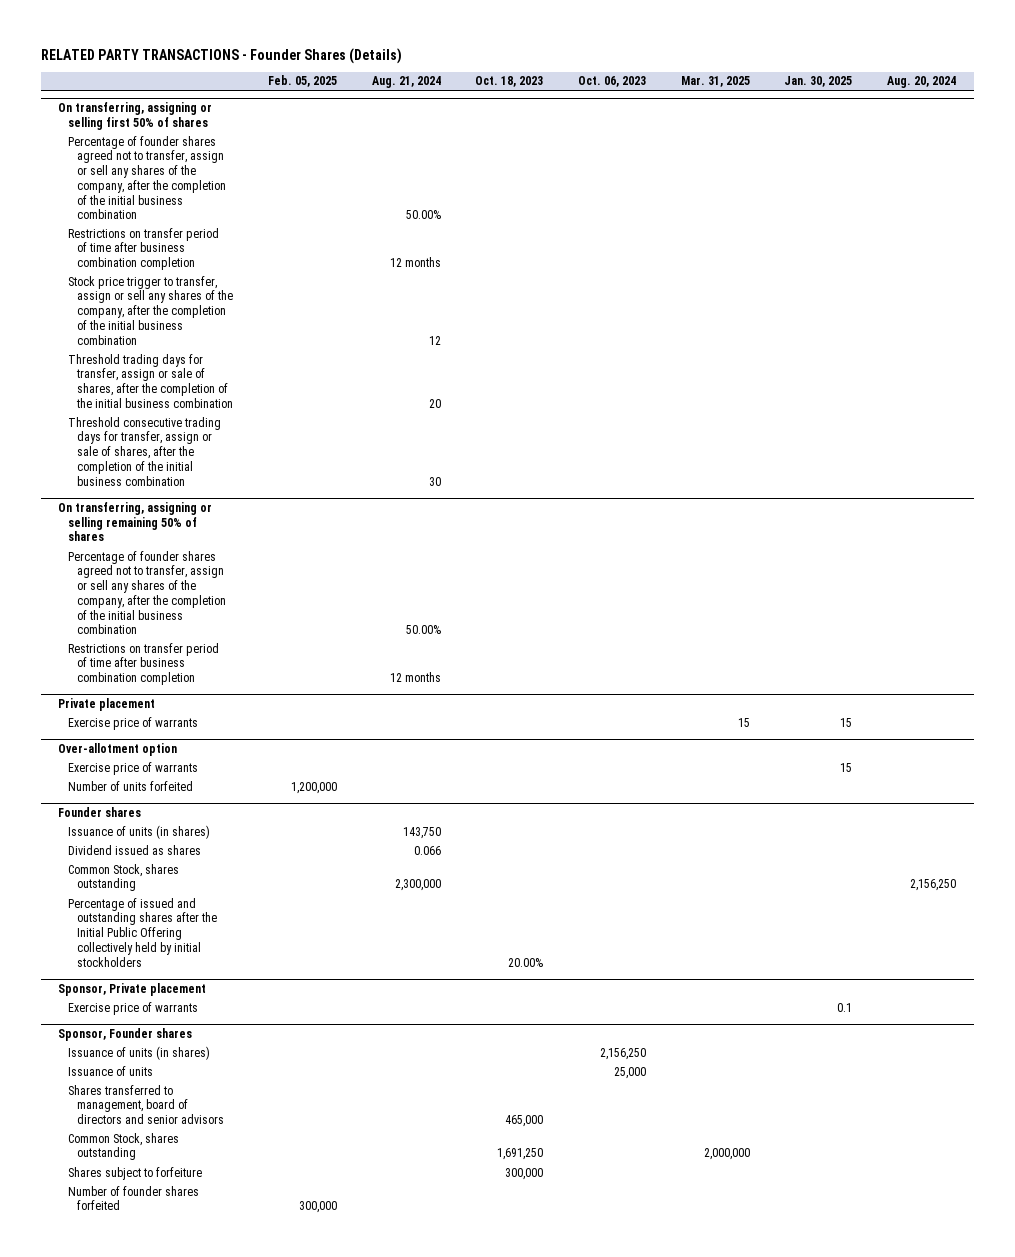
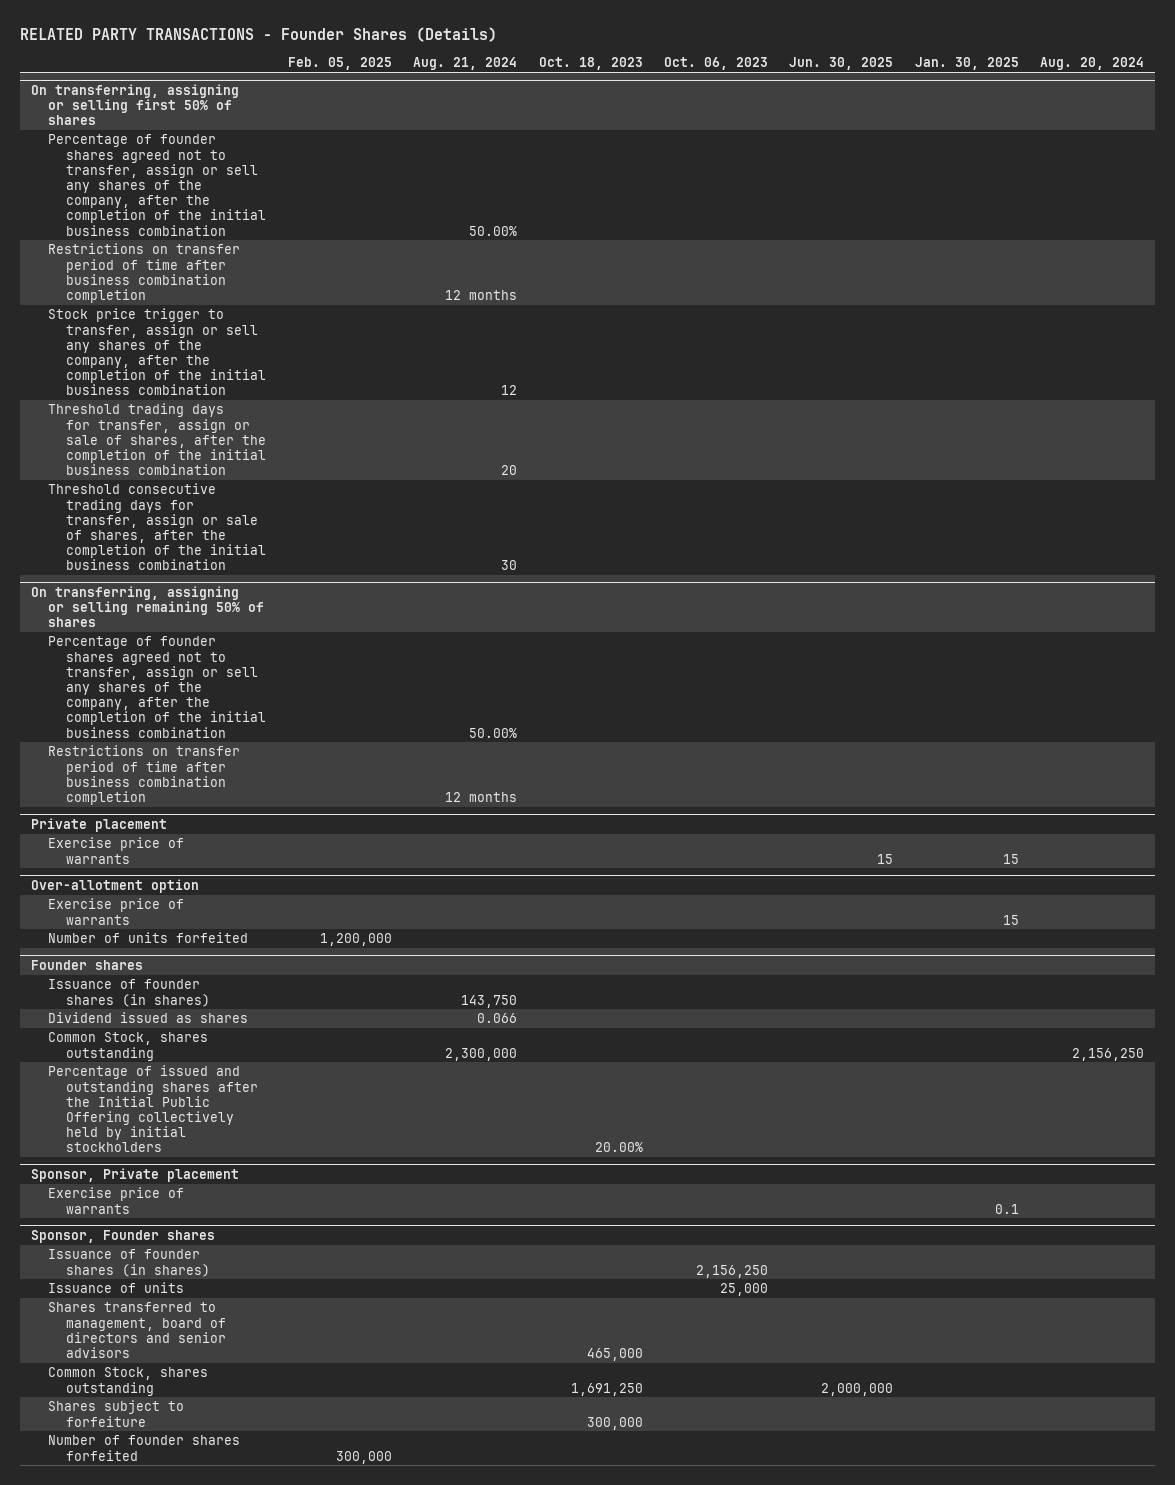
[680,76,750,88] Mar. 31, 2025 -> none
none -> [789,57,894,71] Jun. 30, 2025
[67,824,210,839] Issuance of units (in shares) -> [48,979,211,1007] Issuance of founder shares (in shares)
[67,1045,210,1060] Issuance of units (in shares) -> [48,1249,211,1277] Issuance of founder shares (in shares)

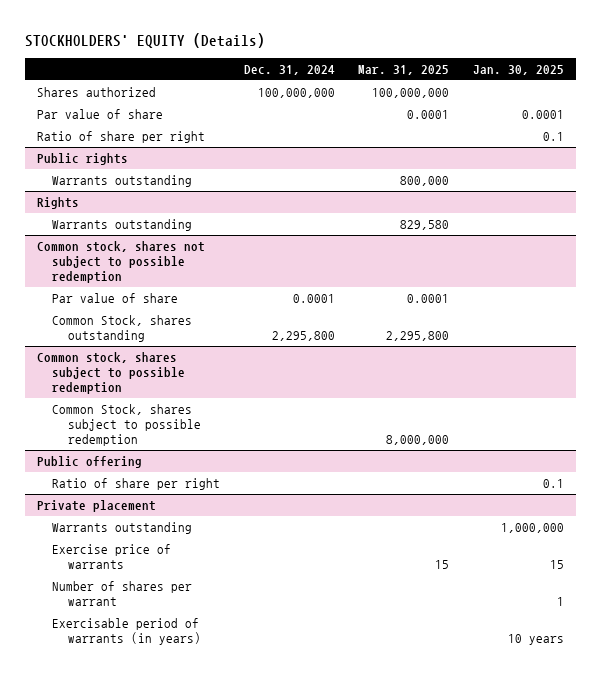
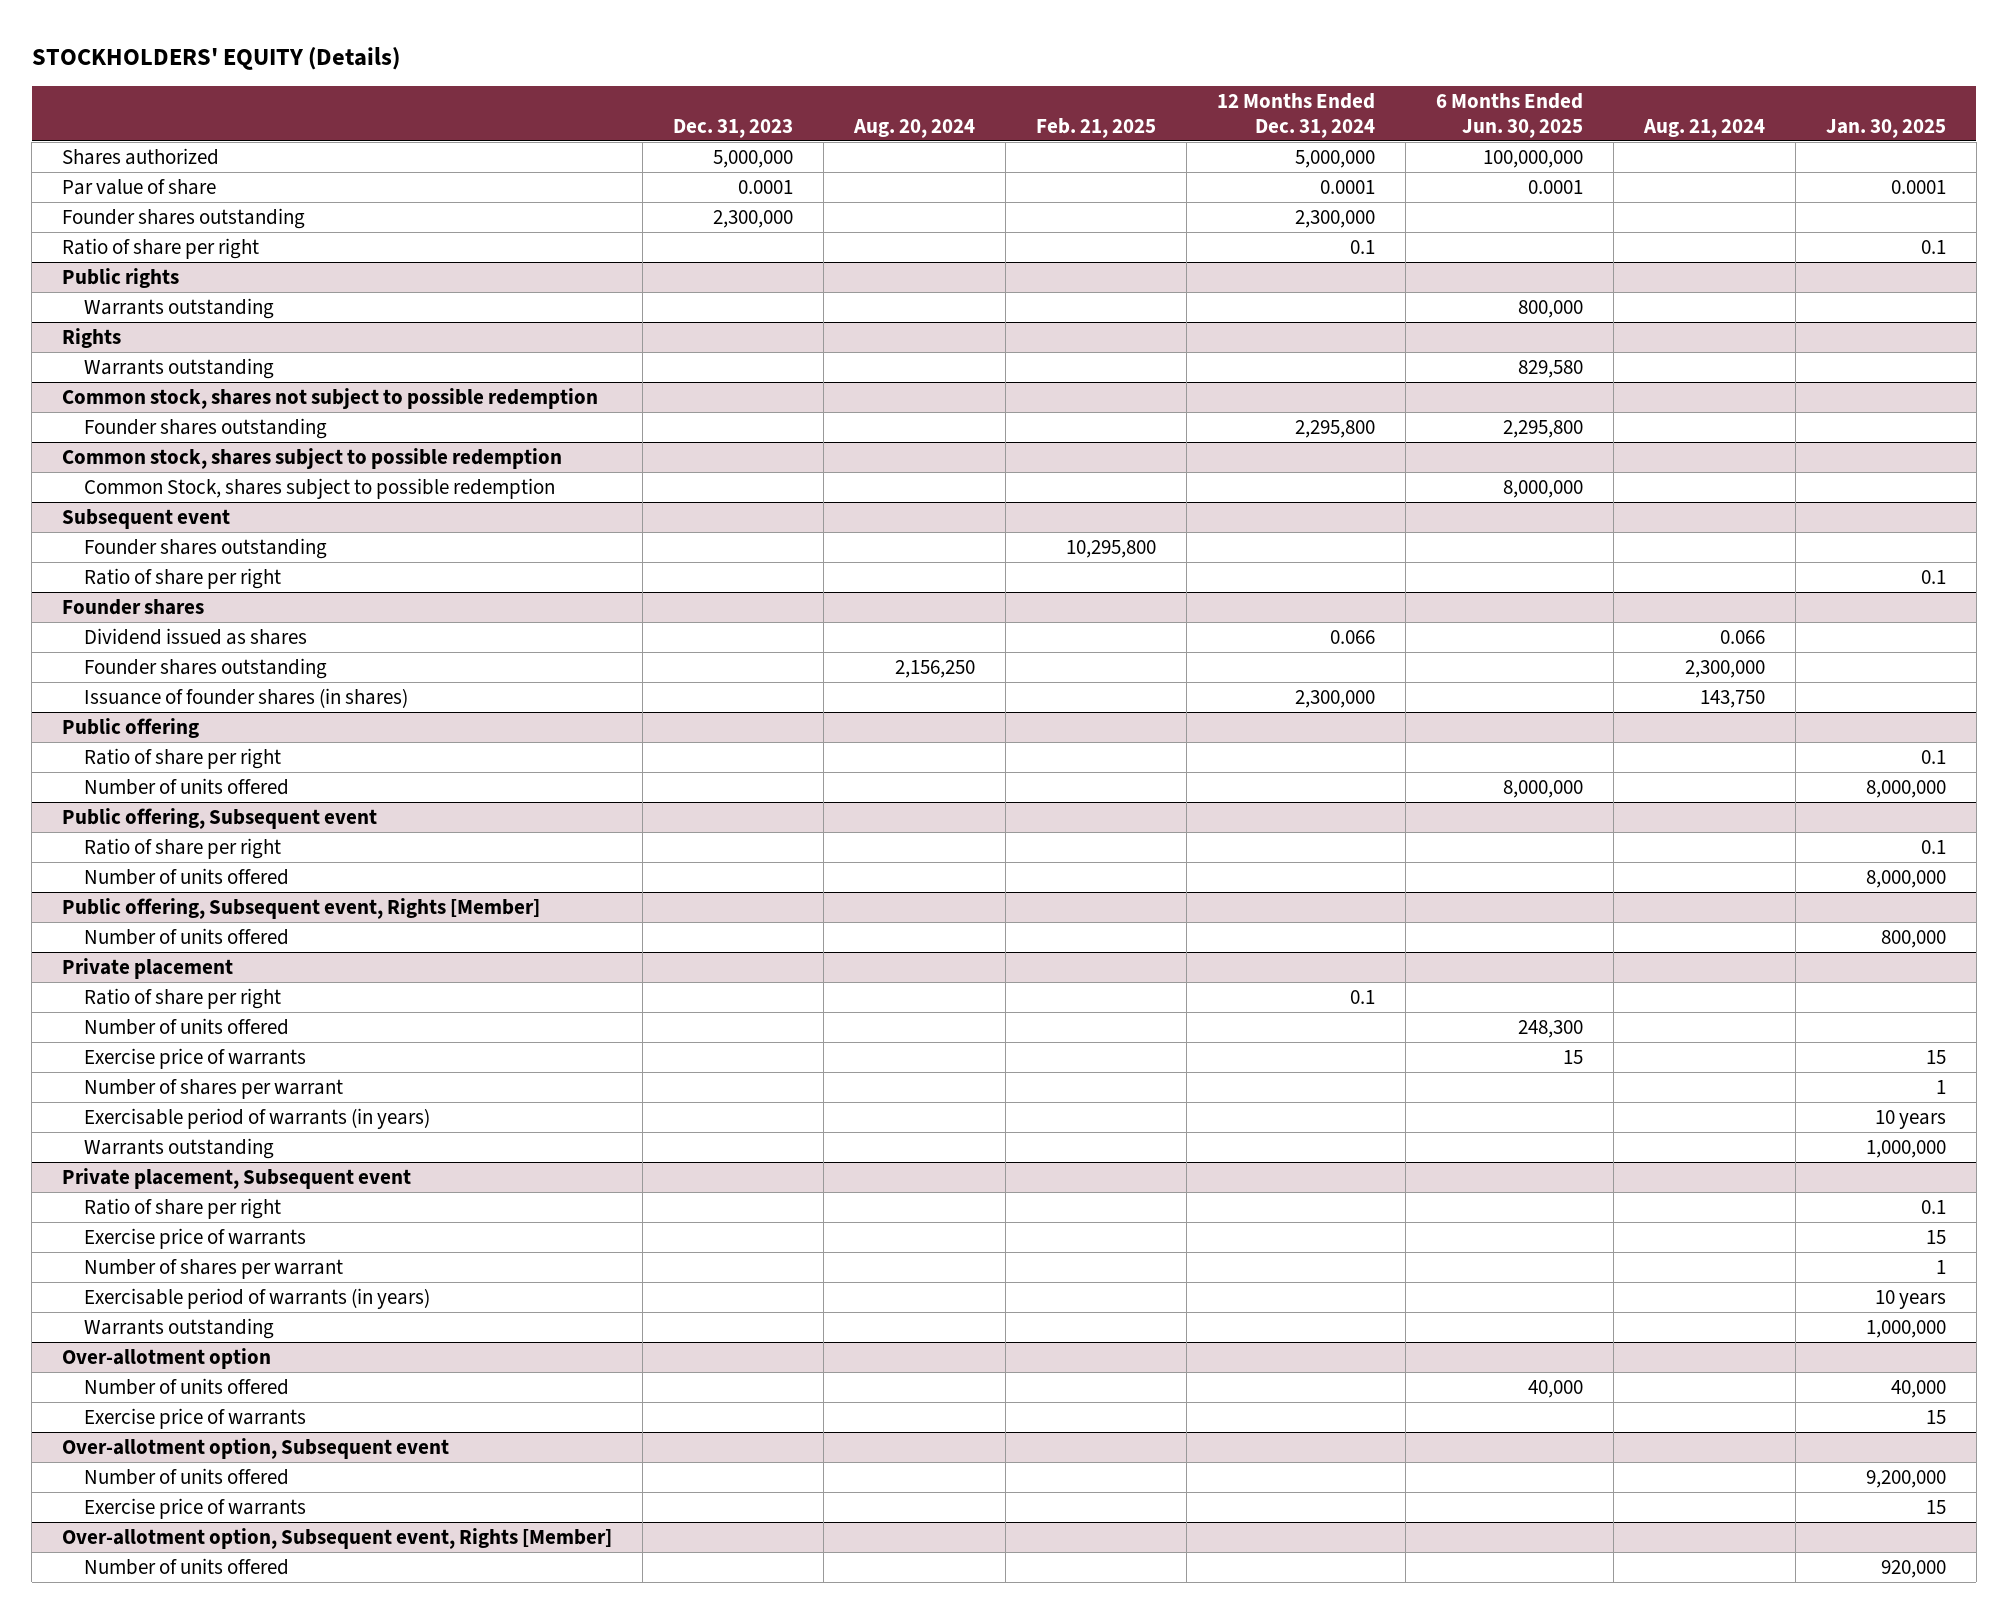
[243,64,335,75] Dec. 31, 2024 -> none
[358,64,450,75] Mar. 31, 2025 -> none
none -> [673,118,794,138] Dec. 31, 2023
none -> [853,118,976,138] Aug. 20, 2024
none -> [1036,117,1157,138] Feb. 21, 2025
none -> [1217,93,1376,138] 12 Months Ended Dec. 31, 2024
none -> [1435,93,1583,138] 6 Months Ended Jun. 30, 2025
none -> [1642,118,1765,138] Aug. 21, 2024
none -> [62,208,306,230] Founder shares outstanding
[52,293,179,304] Par value of share -> none
[52,315,193,343] Common Stock, shares outstanding -> [84,418,328,440] Founder shares outstanding
none -> [62,509,231,530] Subsequent event
none -> [84,538,328,560] Founder shares outstanding
none -> [84,568,282,590] Ratio of share per right
none -> [62,599,205,616] Founder shares
none -> [84,628,308,646] Dividend issued as shares
none -> [84,658,328,680] Founder shares outstanding
none -> [84,688,409,709] Issuance of founder shares (in shares)
none -> [84,778,290,796] Number of units offered
none -> [62,808,378,830] Public offering, Subsequent event
none -> [84,838,282,860] Ratio of share per right
none -> [84,868,290,886] Number of units offered
none -> [62,898,541,920] Public offering, Subsequent event, Rights [Member]
none -> [84,928,290,946] Number of units offered
none -> [84,988,282,1010] Ratio of share per right
none -> [84,1018,290,1036] Number of units offered
[52,522,193,535] Warrants outstanding -> [84,1138,275,1160] Warrants outstanding
none -> [62,1168,412,1190] Private placement, Subsequent event
none -> [84,1198,282,1220] Ratio of share per right
none -> [84,1228,307,1250] Exercise price of warrants
none -> [84,1259,344,1280] Number of shares per warrant
none -> [84,1288,431,1310] Exercisable period of warrants (in years)
none -> [84,1318,275,1340] Warrants outstanding
none -> [62,1348,272,1370] Over-allotment option
none -> [84,1378,290,1396] Number of units offered
none -> [84,1408,307,1430] Exercise price of warrants
none -> [62,1438,450,1460] Over-allotment option, Subsequent event
none -> [84,1468,290,1486] Number of units offered
none -> [84,1498,307,1520] Exercise price of warrants
none -> [62,1528,613,1550] Over-allotment option, Subsequent event, Rights [Member]
none -> [84,1558,290,1576] Number of units offered

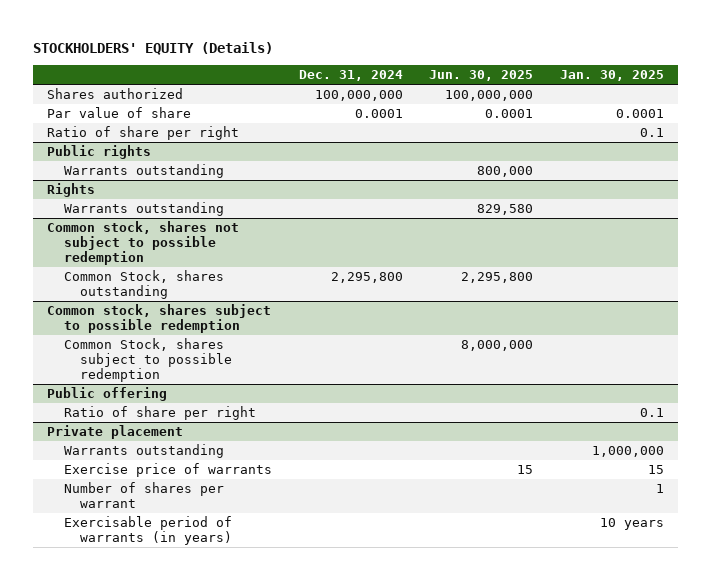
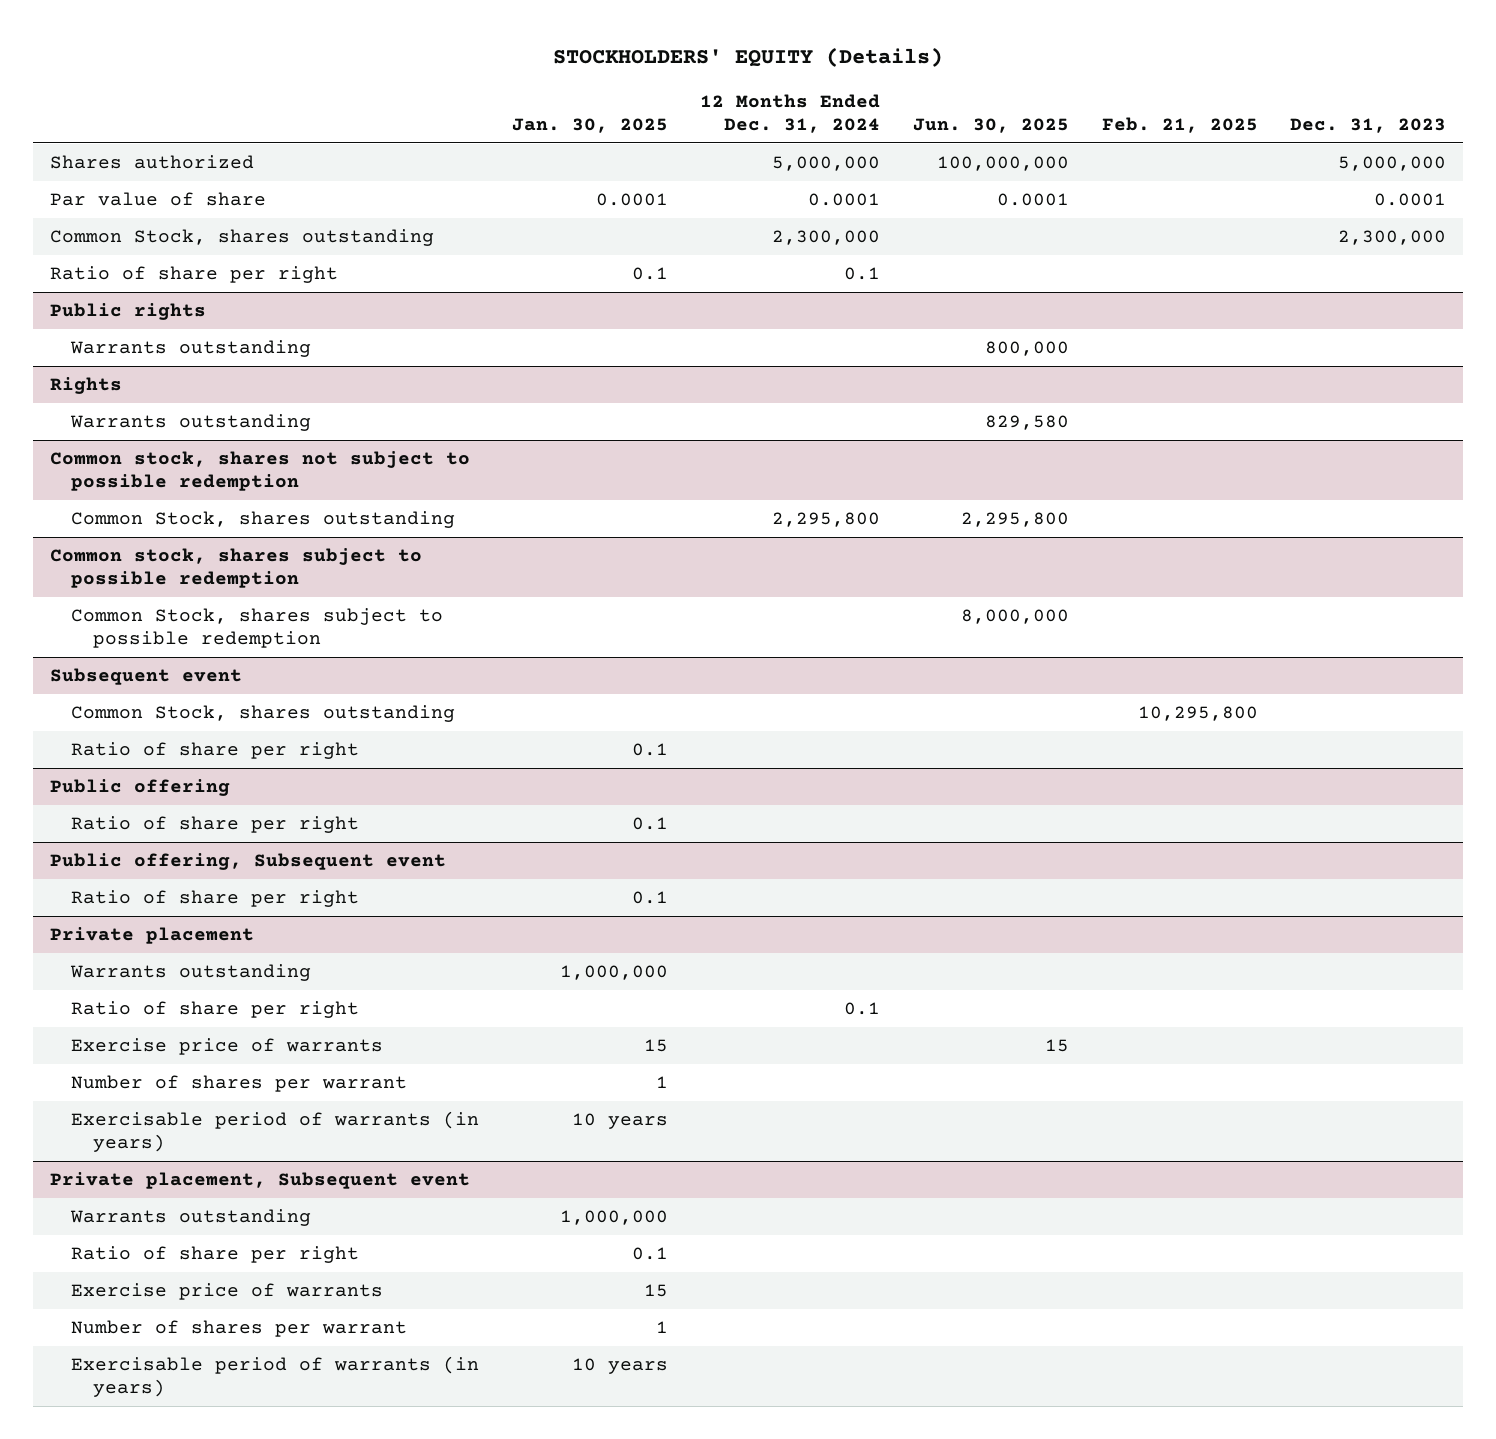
[298,70,403,82] Dec. 31, 2024 -> none
none -> [700,93,881,133] 12 Months Ended Dec. 31, 2024
none -> [1101,116,1258,133] Feb. 21, 2025
none -> [1290,117,1447,133] Dec. 31, 2023
none -> [49,229,434,247] Common Stock, shares outstanding
none -> [49,668,242,686] Subsequent event
none -> [71,705,456,723] Common Stock, shares outstanding
none -> [71,742,360,760] Ratio of share per right
none -> [49,853,446,871] Public offering, Subsequent event
none -> [71,890,360,908] Ratio of share per right
none -> [71,1001,360,1019] Ratio of share per right
none -> [49,1172,470,1190] Private placement, Subsequent event
none -> [70,1209,312,1227] Warrants outstanding
none -> [71,1246,360,1264] Ratio of share per right
none -> [71,1283,384,1301] Exercise price of warrants
none -> [71,1320,408,1338] Number of shares per warrant
none -> [71,1356,480,1398] Exercisable period of warrants (in years)

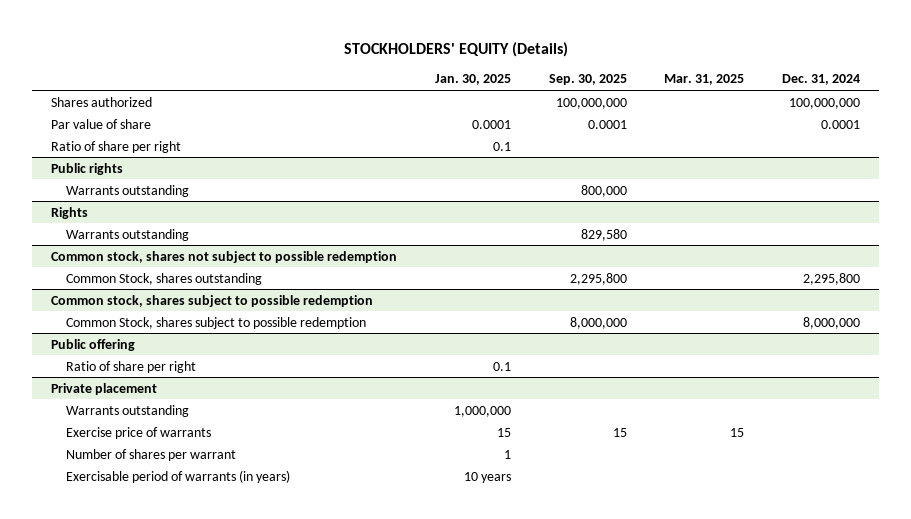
[700,93,881,133] 12 Months Ended Dec. 31, 2024 -> none
[913,117,1070,133] Jun. 30, 2025 -> none
[1101,116,1258,133] Feb. 21, 2025 -> none
[1290,117,1447,133] Dec. 31, 2023 -> none
none -> [548,74,627,86] Sep. 30, 2025
none -> [664,74,745,86] Mar. 31, 2025
none -> [781,74,860,86] Dec. 31, 2024
[49,229,434,247] Common Stock, shares outstanding -> none
[49,668,242,686] Subsequent event -> none
[71,705,456,723] Common Stock, shares outstanding -> none
[71,742,360,760] Ratio of share per right -> none
[49,853,446,871] Public offering, Subsequent event -> none
[71,890,360,908] Ratio of share per right -> none
[71,1001,360,1019] Ratio of share per right -> none
[49,1172,470,1190] Private placement, Subsequent event -> none
[70,1209,312,1227] Warrants outstanding -> none
[71,1246,360,1264] Ratio of share per right -> none
[71,1283,384,1301] Exercise price of warrants -> none
[71,1320,408,1338] Number of shares per warrant -> none
[71,1356,480,1398] Exercisable period of warrants (in years) -> none

